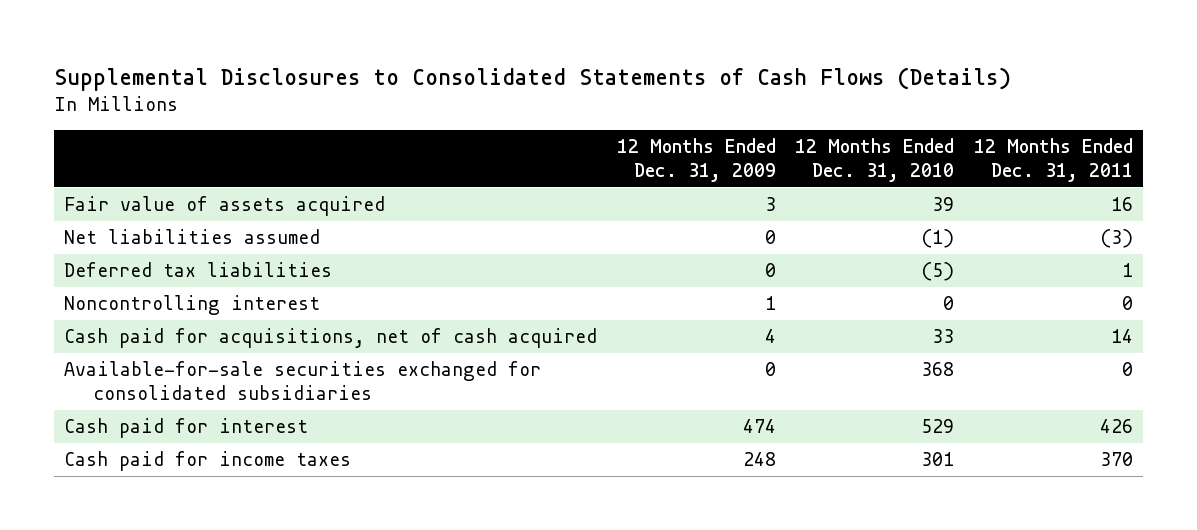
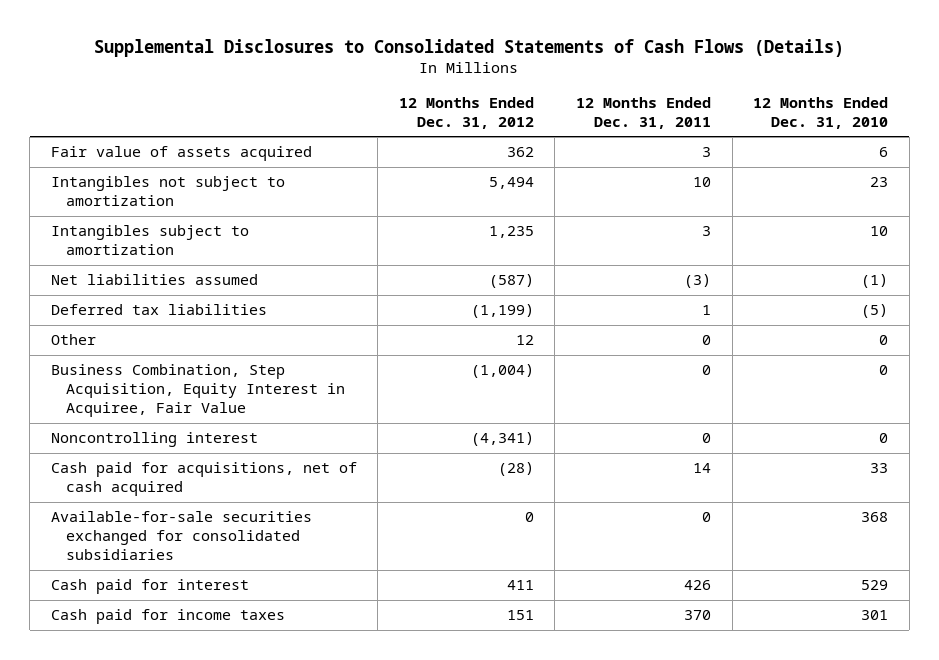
[616,138,776,183] 12 Months Ended Dec. 31, 2009 -> none
none -> [398,96,534,129] 12 Months Ended Dec. 31, 2012
[932,196,955,211] 39 -> [879,147,889,158] 6
[1111,196,1134,211] 16 -> [701,147,711,158] 3
none -> [50,176,285,207] Intangibles not subject to amortization
none -> [50,225,249,256] Intangibles subject to amortization
none -> [50,334,96,346] Other
none -> [50,364,345,417] Business Combination, Step Acquisition, Equity Interest in Acquiree, Fair Value

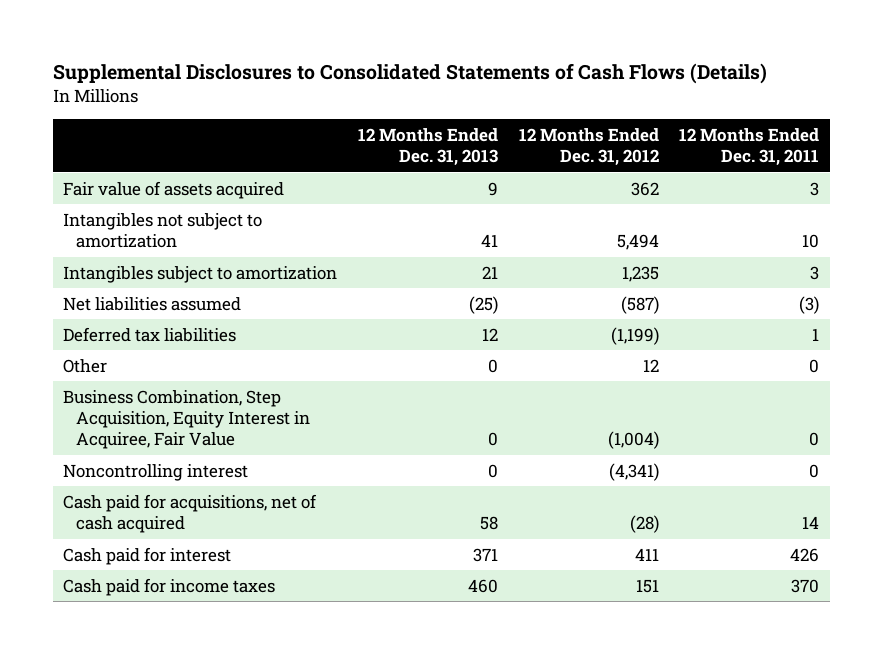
[753,96,889,129] 12 Months Ended Dec. 31, 2010 -> none
none -> [357,128,498,167] 12 Months Ended Dec. 31, 2013
[50,511,312,560] Available-for-sale securities exchanged for consolidated subsidiaries -> none

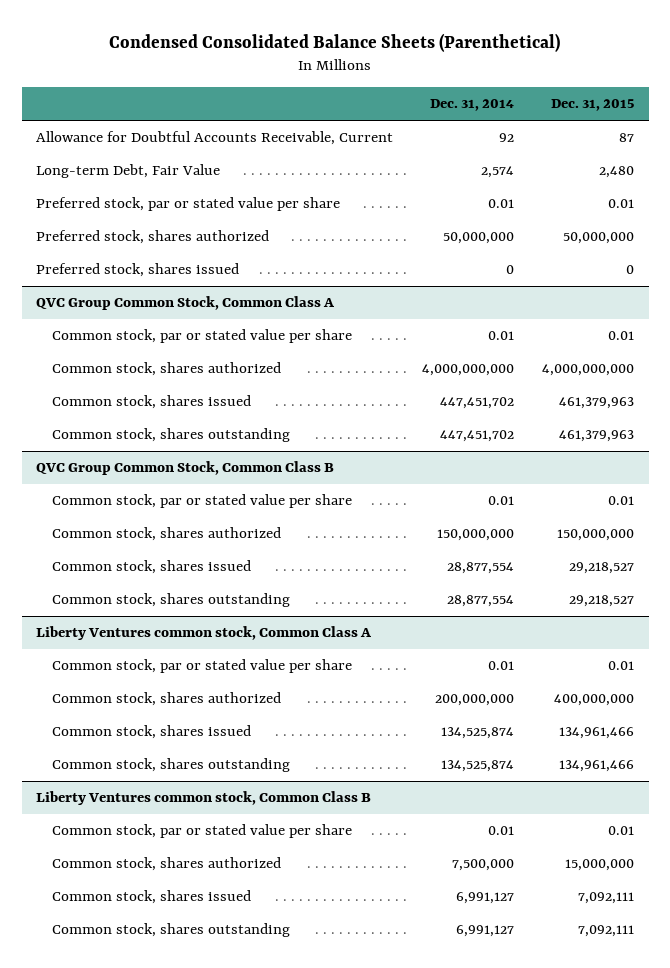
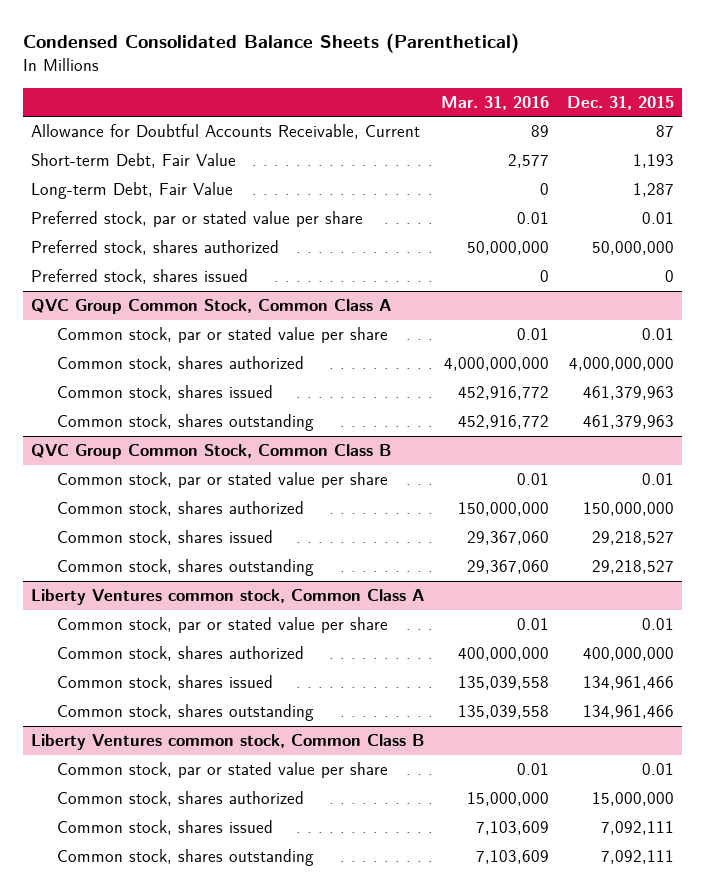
[429,99,514,112] Dec. 31, 2014 -> none
none -> [441,95,550,110] Mar. 31, 2016
none -> [31,153,237,169] Short-term Debt, Fair Value
[599,166,635,179] 2,480 -> [632,183,674,198] 1,287

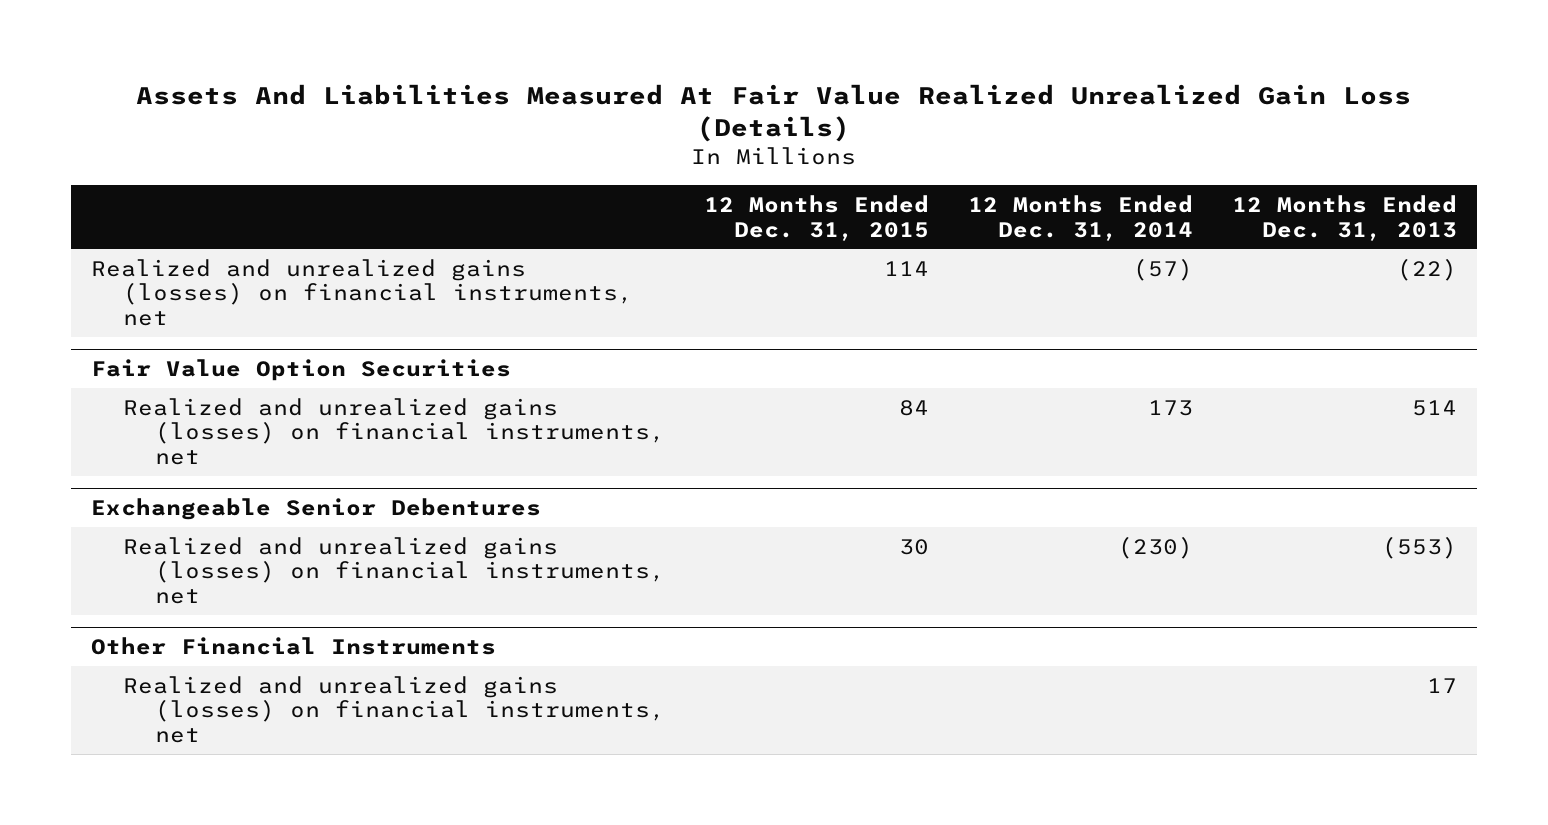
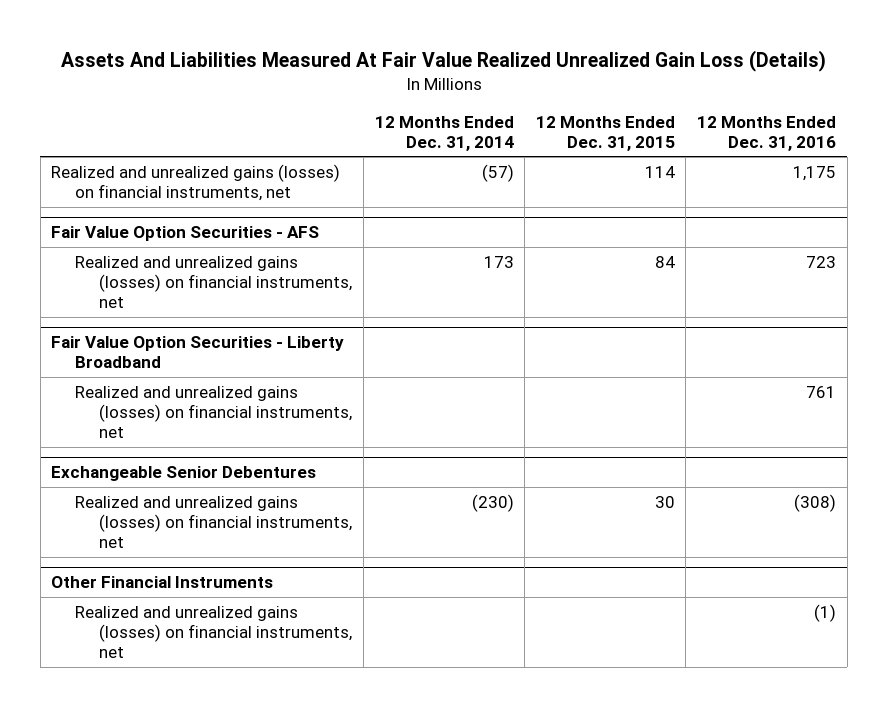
[1232,194,1458,241] 12 Months Ended Dec. 31, 2013 -> none
none -> [697,115,837,151] 12 Months Ended Dec. 31, 2016
[90,358,511,381] Fair Value Option Securities -> [51,225,320,241] Fair Value Option Securities - AFS
none -> [51,335,345,369] Fair Value Option Securities - Liberty Broadband
none -> [75,385,353,439] Realized and unrealized gains (losses) on financial instruments, net

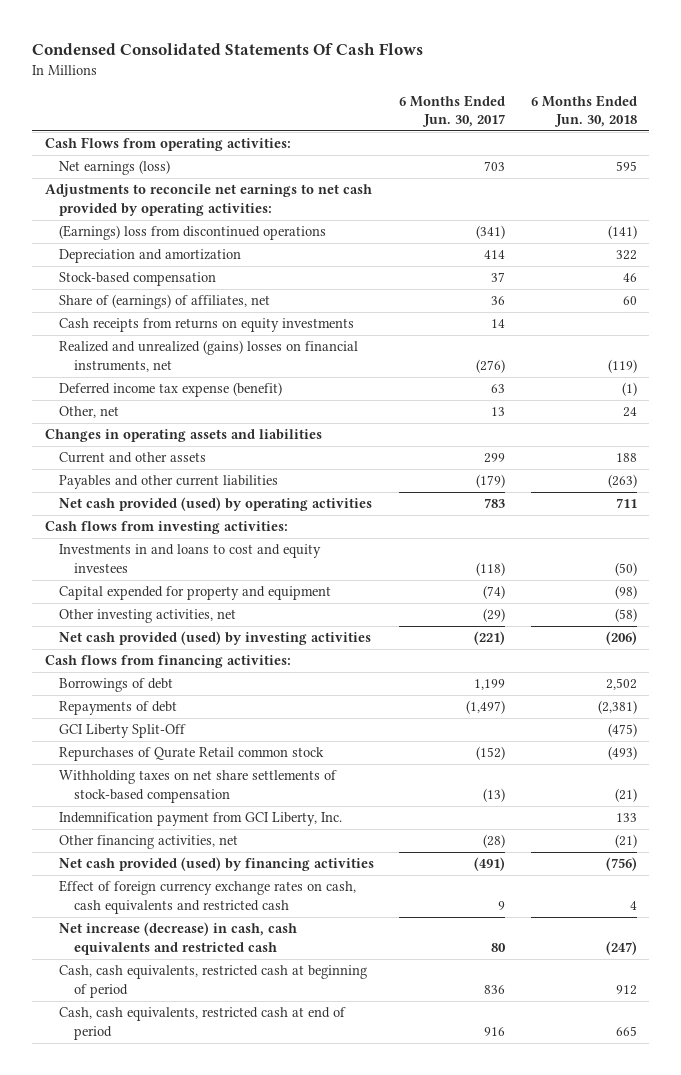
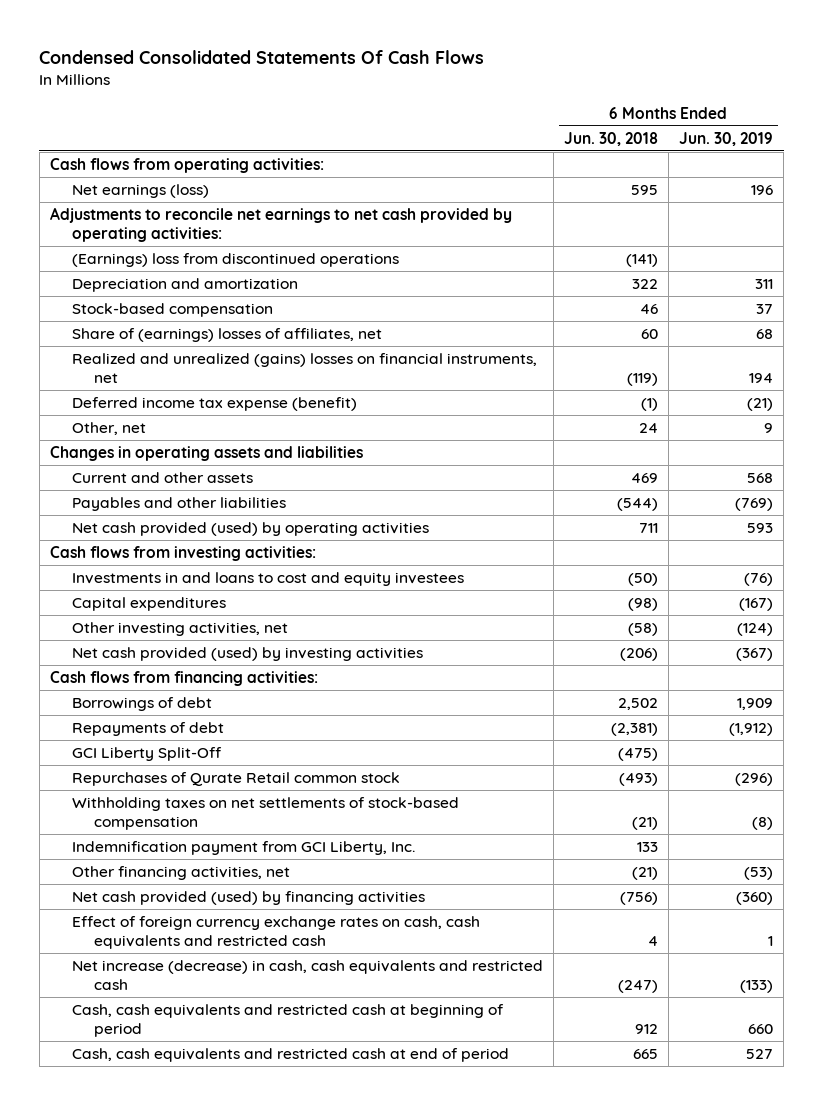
[399,94,506,128] 6 Months Ended Jun. 30, 2017 -> none
none -> [678,131,773,146] Jun. 30, 2019
[44,137,291,152] Cash Flows from operating activities: -> [49,158,324,174] Cash flows from operating activities:
[59,318,355,333] Cash receipts from returns on equity investments -> none
[59,294,271,310] Share of (earnings) of affiliates, net -> [71,328,382,343] Share of (earnings) losses of affiliates, net
[615,453,637,463] 188 -> [630,473,658,484] 469
[59,475,279,490] Payables and other current liabilities -> [71,497,286,512] Payables and other liabilities
[607,474,637,489] (263) -> [616,498,658,512] (544)
[59,586,332,601] Capital expended for property and equipment -> [71,597,226,612] Capital expenditures
[59,770,338,803] Withholding taxes on net share settlements of stock-based compensation -> [71,797,459,830] Withholding taxes on net settlements of stock-based compensation
[59,965,368,998] Cash, cash equivalents, restricted cash at beginning of period -> [71,1004,504,1037] Cash, cash equivalents and restricted cash at beginning of period
[59,1007,347,1040] Cash, cash equivalents, restricted cash at end of period -> [71,1048,509,1063] Cash, cash equivalents and restricted cash at end of period

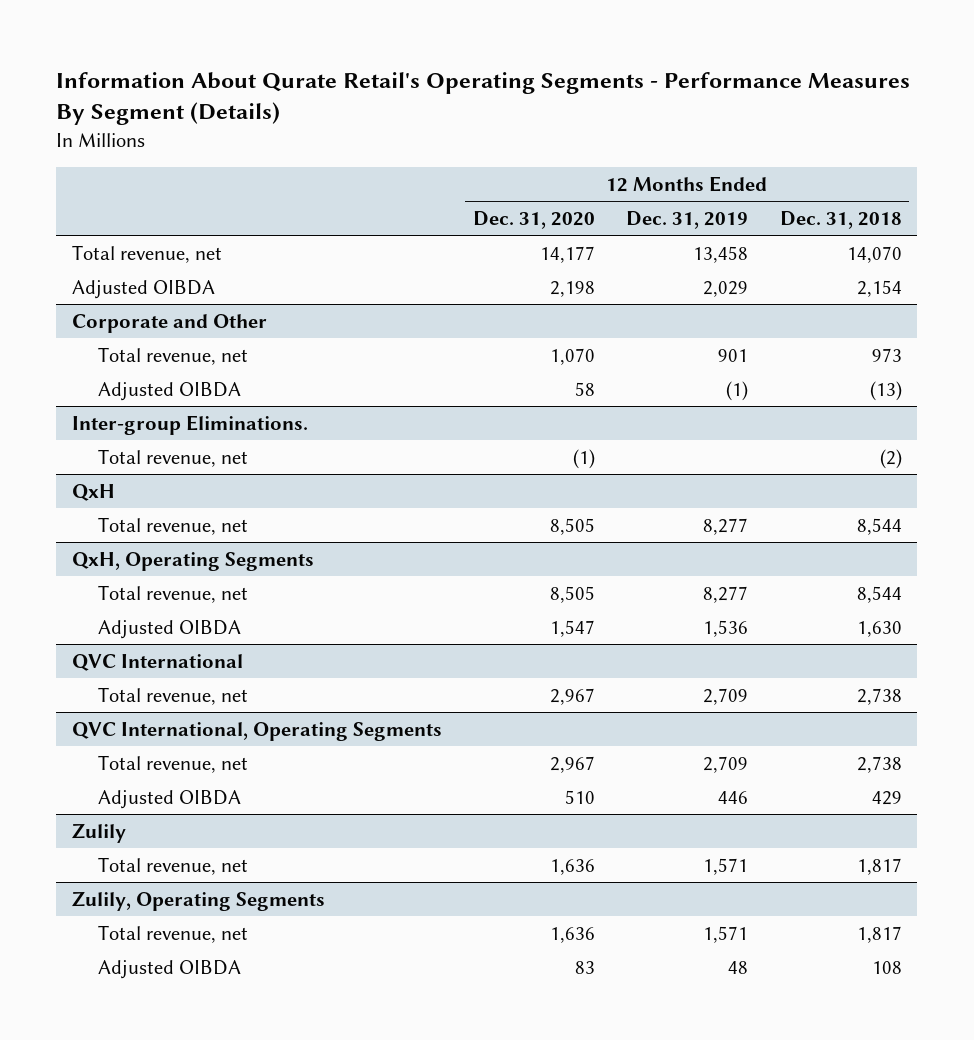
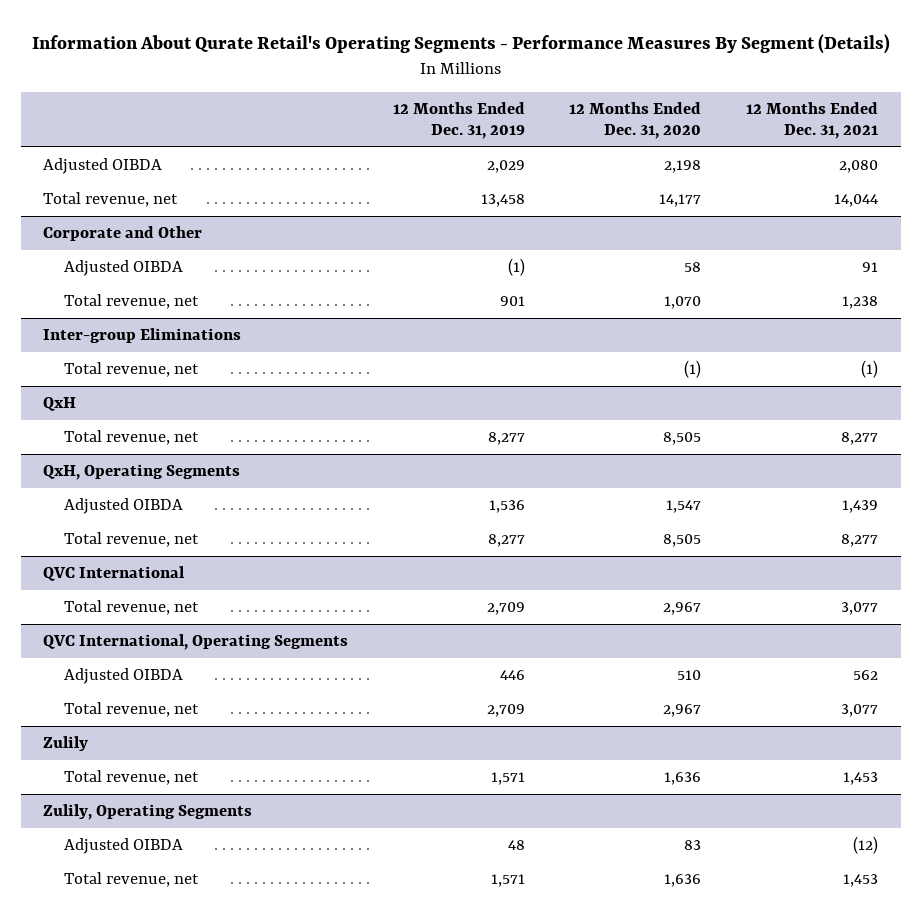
[779,210,902,229] Dec. 31, 2018 -> none
none -> [746,101,879,140] 12 Months Ended Dec. 31, 2021
[71,244,222,263] Total revenue, net -> [42,192,178,208] Total revenue, net
[98,346,249,365] Total revenue, net -> [63,294,199,310] Total revenue, net
[71,414,308,435] Inter-group Eliminations. -> [42,328,241,344] Inter-group Eliminations
[98,584,249,603] Total revenue, net -> [63,532,199,548] Total revenue, net
[98,754,249,773] Total revenue, net -> [63,702,199,718] Total revenue, net
[98,924,249,943] Total revenue, net -> [63,872,199,888] Total revenue, net

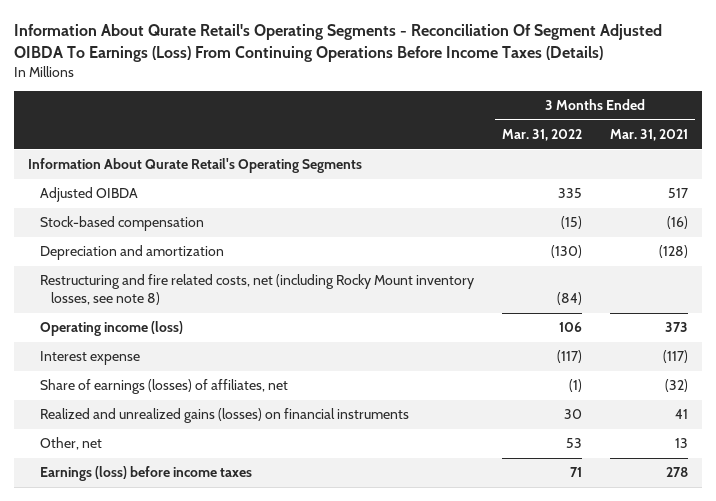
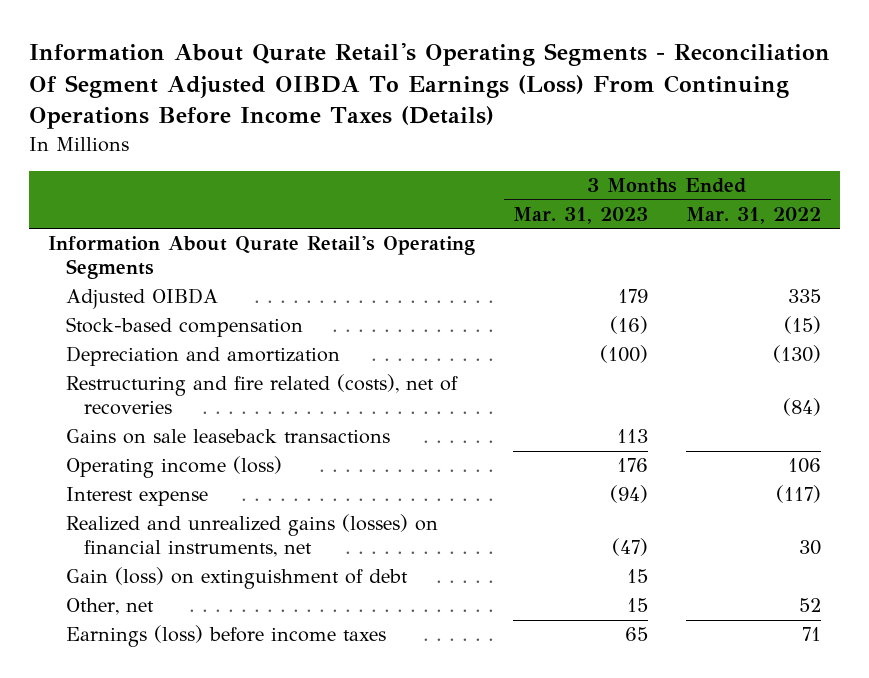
[609,129,688,142] Mar. 31, 2021 -> none
none -> [513,206,649,224] Mar. 31, 2023
[39,274,474,306] Restructuring and fire related costs, net (including Rocky Mount inventory losses, see note 8) -> [66,374,459,416] Restructuring and fire related (costs), net of recoveries
none -> [66,429,391,445] Gains on sale leaseback transactions
[39,379,288,395] Share of earnings (losses) of affiliates, net -> none
[39,408,409,424] Realized and unrealized gains (losses) on financial instruments -> [66,514,439,558] Realized and unrealized gains (losses) on financial instruments, net
none -> [66,567,409,590] Gain (loss) on extinguishment of debt
[565,438,582,449] 53 -> [799,598,822,613] 52

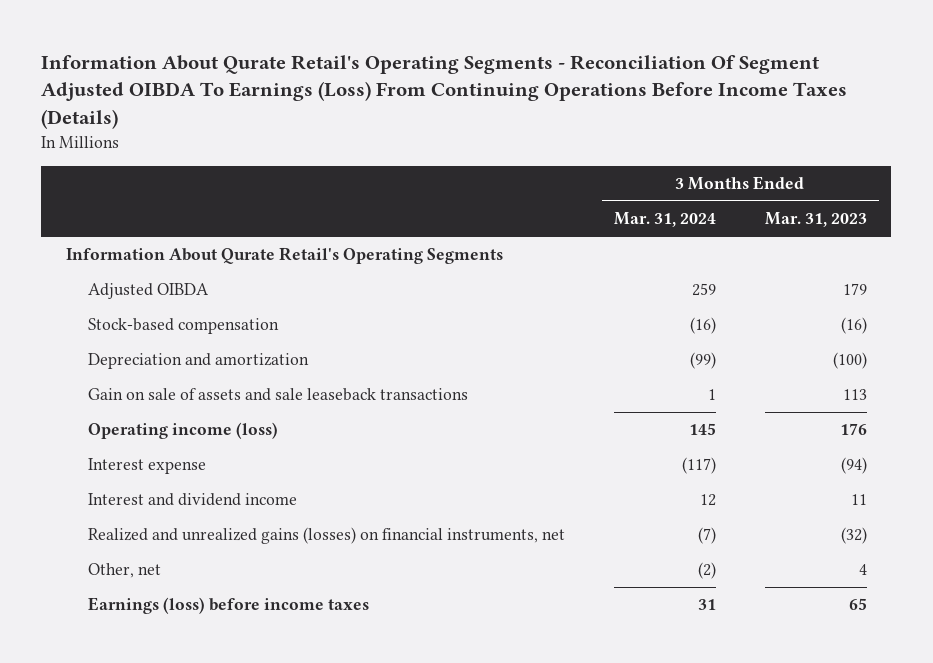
[686,206,822,224] Mar. 31, 2022 -> none
none -> [613,212,716,228] Mar. 31, 2024
[66,374,459,416] Restructuring and fire related (costs), net of recoveries -> none
[66,429,391,445] Gains on sale leaseback transactions -> [87,388,468,402] Gain on sale of assets and sale leaseback transactions
[66,567,409,590] Gain (loss) on extinguishment of debt -> none
none -> [87,493,297,507] Interest and dividend income
[612,538,649,557] (47) -> [840,527,867,545] (32)
[627,598,649,613] 15 -> [858,564,867,576] 4

